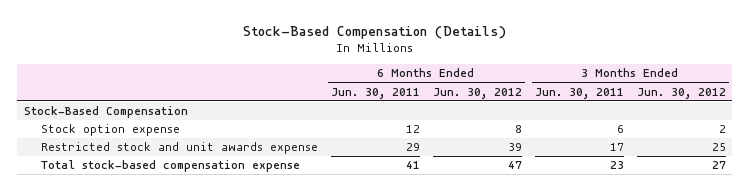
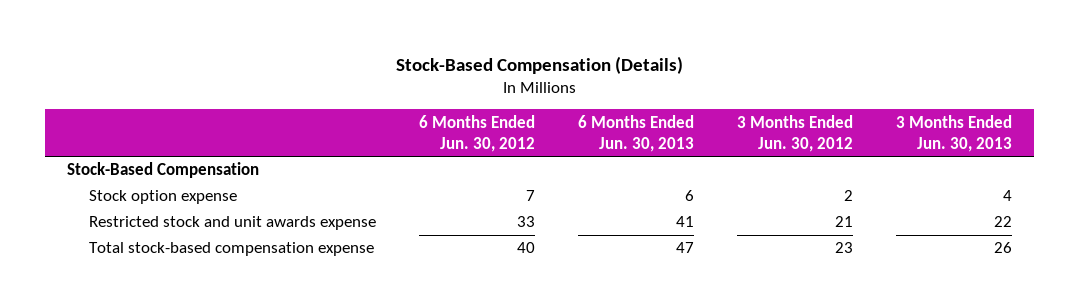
[330,87,420,99] Jun. 30, 2011 -> none
[534,87,624,99] Jun. 30, 2011 -> none
none -> [578,114,695,152] 6 Months Ended Jun. 30, 2013
none -> [896,114,1013,152] 3 Months Ended Jun. 30, 2013
[514,125,522,134] 8 -> [526,190,536,202] 7
[507,143,522,152] 39 -> [517,216,536,228] 33
[711,143,726,152] 25 -> [835,216,854,228] 21
[507,161,522,170] 47 -> [517,242,536,254] 40
[711,161,726,170] 27 -> [835,242,854,254] 23

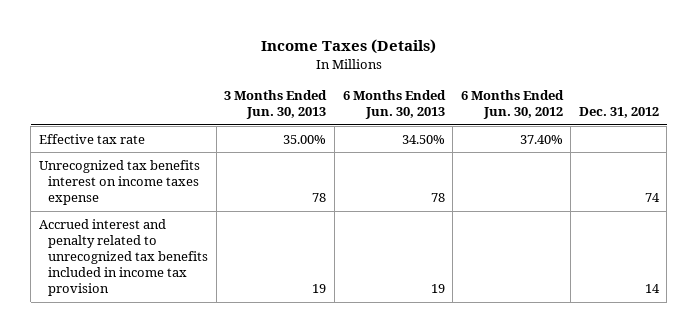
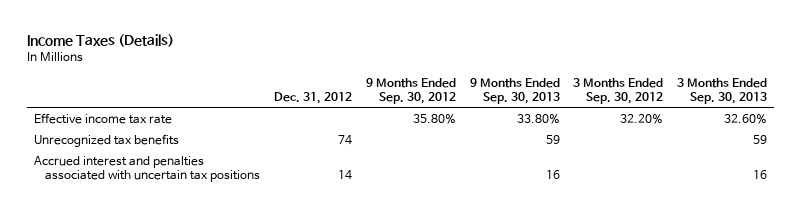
[224,90,328,120] 3 Months Ended Jun. 30, 2013 -> none
[342,90,446,120] 6 Months Ended Jun. 30, 2013 -> none
[460,90,564,120] 6 Months Ended Jun. 30, 2012 -> none
none -> [365,78,456,105] 9 Months Ended Sep. 30, 2012
none -> [469,78,560,105] 9 Months Ended Sep. 30, 2013
none -> [573,78,664,105] 3 Months Ended Sep. 30, 2012
none -> [677,78,768,105] 3 Months Ended Sep. 30, 2013
[38,133,145,144] Effective tax rate -> [34,112,173,124] Effective income tax rate
[38,159,200,206] Unrecognized tax benefits interest on income taxes expense -> [34,133,180,147] Unrecognized tax benefits
[38,218,209,297] Accrued interest and penalty related to unrecognized tax benefits included in income tax provision -> [34,155,261,182] Accrued interest and penalties associated with uncertain tax positions

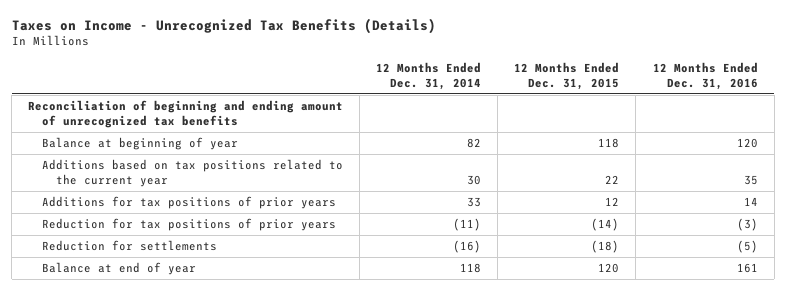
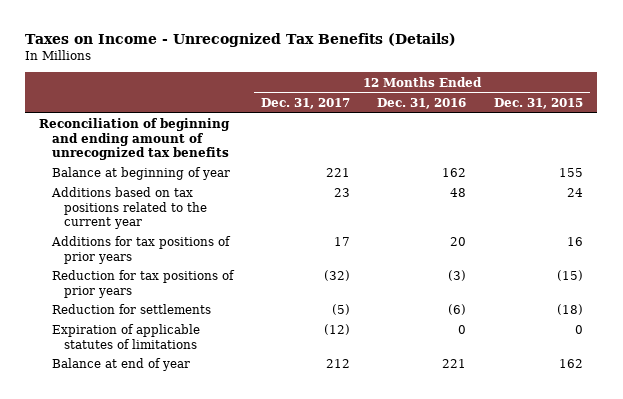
[376,62,482,90] 12 Months Ended Dec. 31, 2014 -> none
none -> [260,97,350,109] Dec. 31, 2017
[598,138,620,149] 118 -> [559,168,584,178] 155
[736,138,758,149] 120 -> [442,168,467,178] 162
[605,174,620,184] 22 -> [567,188,584,198] 24
[743,174,758,185] 35 -> [450,188,467,198] 48
[605,197,620,207] 12 -> [567,237,584,247] 16
[743,197,758,207] 14 -> [450,237,467,247] 20
[591,218,620,232] (14) -> [557,270,584,282] (15)
[736,240,758,254] (5) -> [448,304,467,316] (6)
none -> [51,324,200,349] Expiration of applicable statutes of limitations
[598,263,620,274] 120 -> [559,359,584,369] 162
[736,263,758,274] 161 -> [442,359,467,369] 221

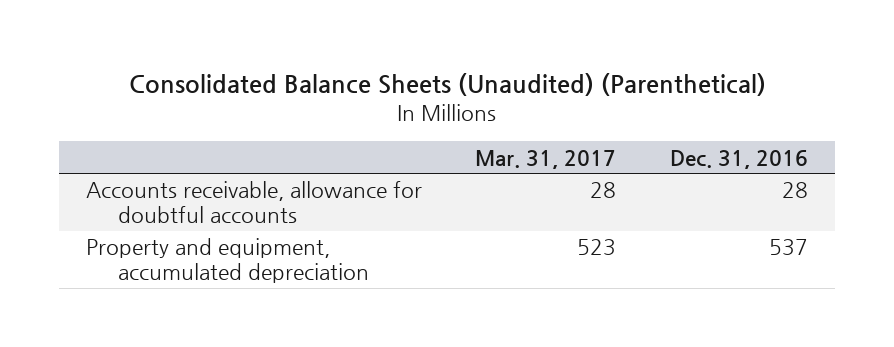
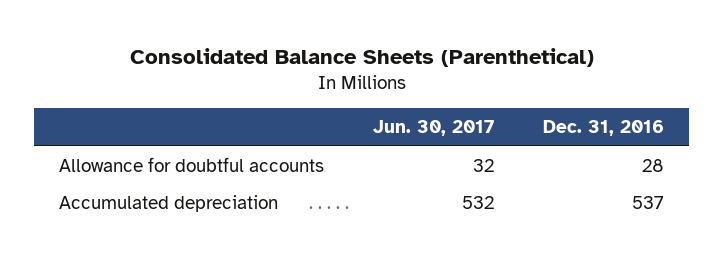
[128,72,766,96] Consolidated Balance Sheets (Unaudited) (Parenthetical) -> [129,47,594,67] Consolidated Balance Sheets (Parenthetical)
[475,149,617,169] Mar. 31, 2017 -> none
none -> [373,120,495,137] Jun. 30, 2017
[85,181,422,224] Accounts receivable, allowance for doubtful accounts -> [58,157,324,173] Allowance for doubtful accounts
[85,238,369,284] Property and equipment, accumulated depreciation -> [58,195,278,213] Accumulated depreciation

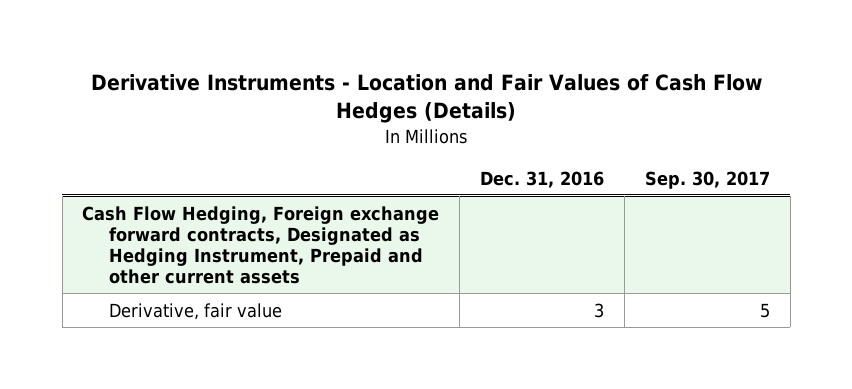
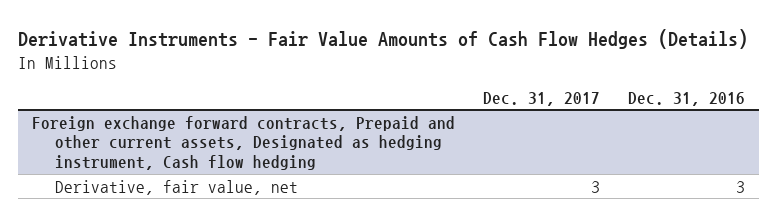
[91,74,763,124] Derivative Instruments - Location and Fair Values of Cash Flow Hedges (Details) -> [18,28,749,49] Derivative Instruments - Fair Value Amounts of Cash Flow Hedges (Details)
[644,170,770,189] Sep. 30, 2017 -> none
none -> [483,91,601,106] Dec. 31, 2017
[82,205,440,284] Cash Flow Hedging, Foreign exchange forward contracts, Designated as Hedging Instrument, Prepaid and other current assets -> [32,115,456,171] Foreign exchange forward contracts, Prepaid and other current assets, Designated as hedging instrument, Cash flow hedging
[108,302,282,320] Derivative, fair value -> [55,179,299,195] Derivative, fair value, net

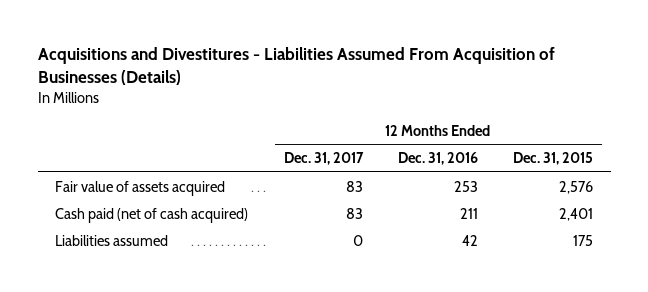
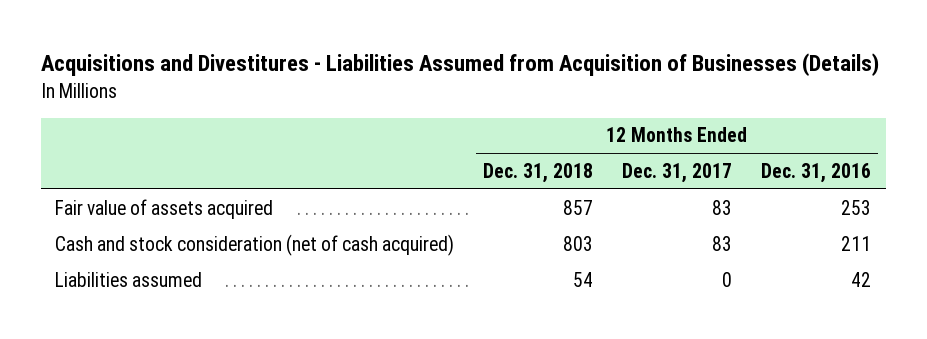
[37,47,555,86] Acquisitions and Divestitures - Liabilities Assumed From Acquisition of Businesses (Details) -> [41,53,880,77] Acquisitions and Divestitures - Liabilities Assumed from Acquisition of Businesses (Details)
[512,152,593,166] Dec. 31, 2015 -> none
none -> [483,162,594,183] Dec. 31, 2018
[55,207,249,223] Cash paid (net of cash acquired) -> [55,233,455,256] Cash and stock consideration (net of cash acquired)

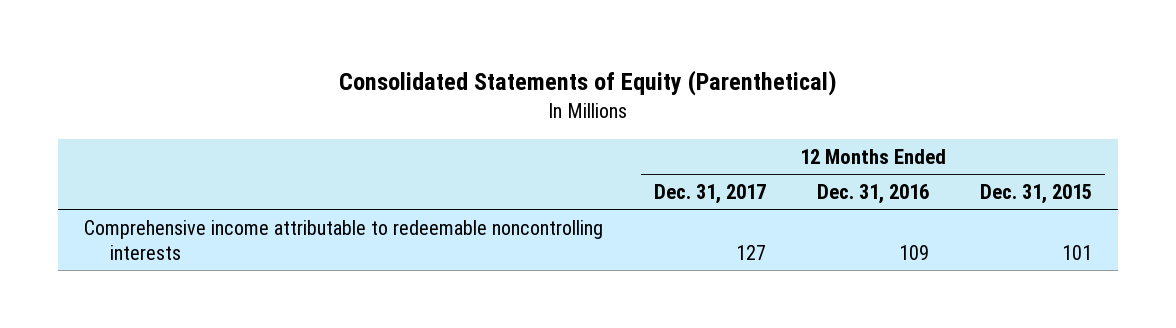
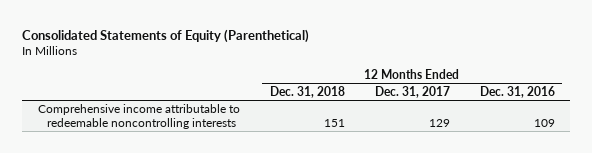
[980,184,1093,205] Dec. 31, 2015 -> none
none -> [269,85,345,98] Dec. 31, 2018
[735,245,766,261] 127 -> [428,118,450,127] 129

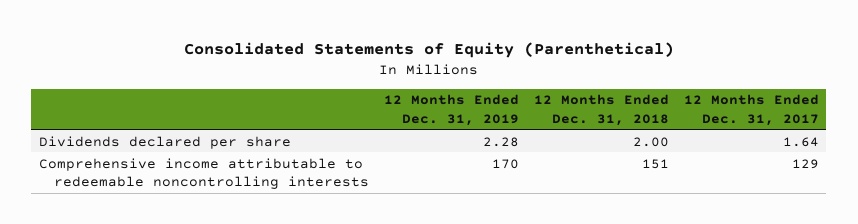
[479,85,555,98] Dec. 31, 2016 -> none
none -> [384,94,520,126] 12 Months Ended Dec. 31, 2019
none -> [38,135,291,149] Dividends declared per share

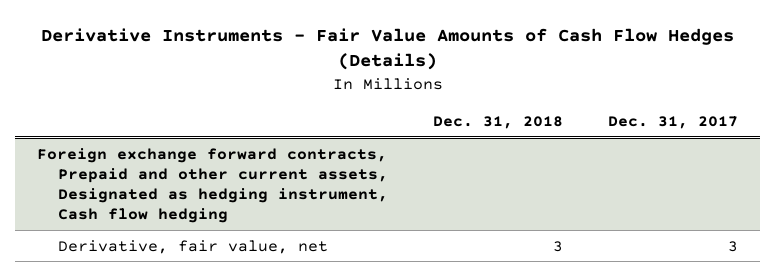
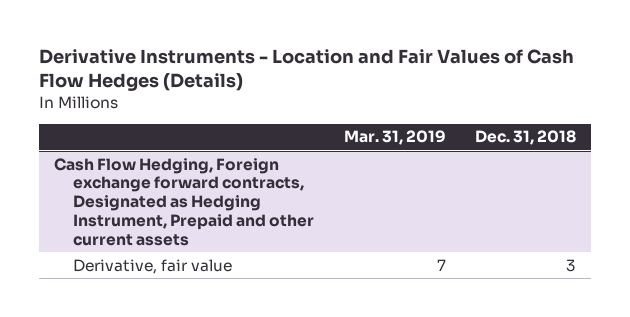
[40,27,734,71] Derivative Instruments - Fair Value Amounts of Cash Flow Hedges (Details) -> [38,49,574,92] Derivative Instruments - Location and Fair Values of Cash Flow Hedges (Details)
[607,116,738,130] Dec. 31, 2017 -> none
none -> [343,130,446,146] Mar. 31, 2019
[37,147,388,224] Foreign exchange forward contracts, Prepaid and other current assets, Designated as hedging instrument, Cash flow hedging -> [53,157,314,246] Cash Flow Hedging, Foreign exchange forward contracts, Designated as Hedging Instrument, Prepaid and other current assets
[57,239,328,254] Derivative, fair value, net -> [72,258,232,274] Derivative, fair value

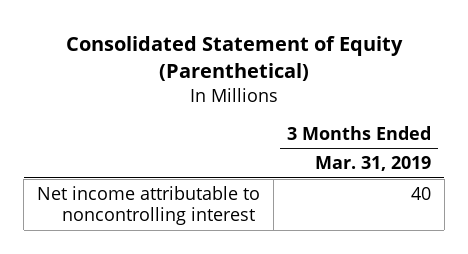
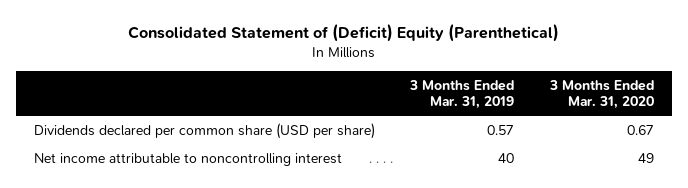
[66,35,404,82] Consolidated Statement of Equity (Parenthetical) -> [127,23,559,42] Consolidated Statement of (Deficit) Equity (Parenthetical)
none -> [549,79,655,110] 3 Months Ended Mar. 31, 2020
none -> [33,122,375,139] Dividends declared per common share (USD per share)

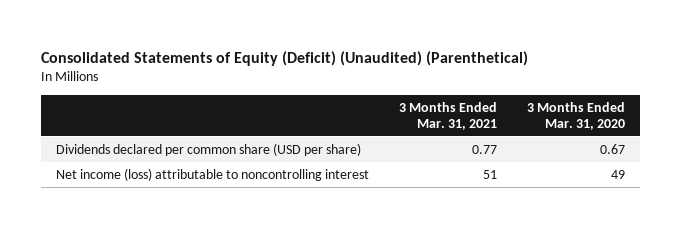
[127,23,559,42] Consolidated Statement of (Deficit) Equity (Parenthetical) -> [41,50,529,66] Consolidated Statements of Equity (Deficit) (Unaudited) (Parenthetical)
[409,79,515,110] 3 Months Ended Mar. 31, 2019 -> none
none -> [399,101,498,130] 3 Months Ended Mar. 31, 2021
[33,152,342,166] Net income attributable to noncontrolling interest -> [56,167,370,181] Net income (loss) attributable to noncontrolling interest

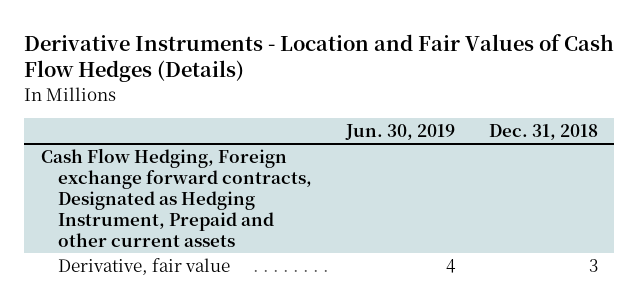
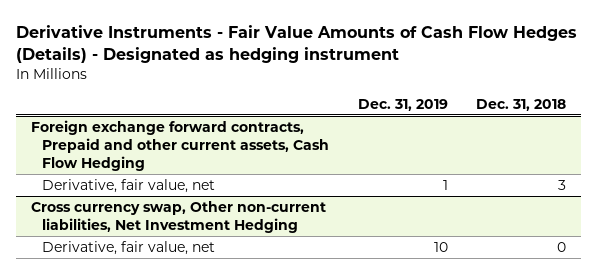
[24,33,615,83] Derivative Instruments - Location and Fair Values of Cash Flow Hedges (Details) -> [16,25,578,63] Derivative Instruments - Fair Value Amounts of Cash Flow Hedges (Details) - Designated as hedging instrument
[344,123,455,140] Jun. 30, 2019 -> none
none -> [357,98,448,111] Dec. 31, 2019
[40,148,312,247] Cash Flow Hedging, Foreign exchange forward contracts, Designated as Hedging Instrument, Prepaid and other current assets -> [30,120,329,171] Foreign exchange forward contracts, Prepaid and other current assets, Cash Flow Hedging
[57,258,230,276] Derivative, fair value -> [41,179,215,194] Derivative, fair value, net
none -> [30,201,326,233] Cross currency swap, Other non-current liabilities, Net Investment Hedging
none -> [41,241,215,256] Derivative, fair value, net

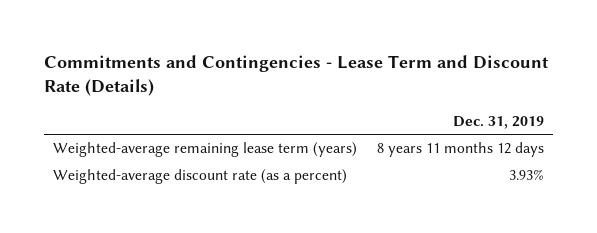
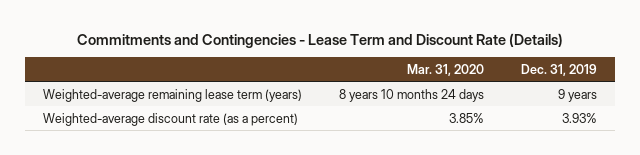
none -> [407,64,485,77] Mar. 31, 2020
[376,142,544,158] 8 years 11 months 12 days -> [557,88,597,102] 9 years

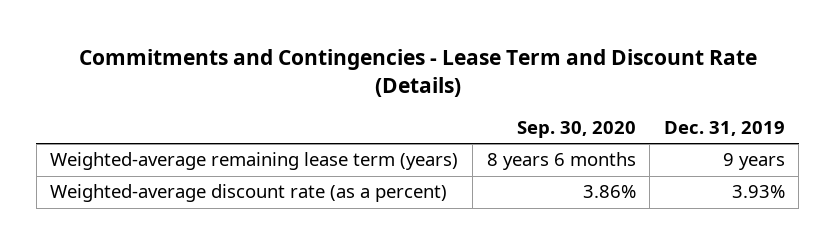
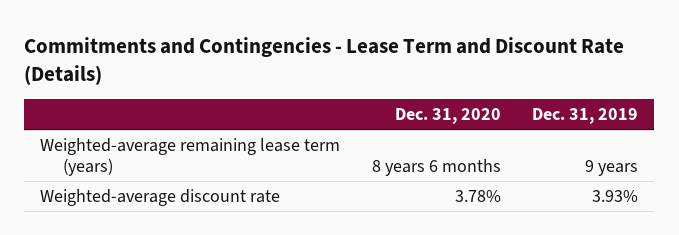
[516,120,636,138] Sep. 30, 2020 -> none
none -> [394,107,501,124] Dec. 31, 2020
[50,184,448,203] Weighted-average discount rate (as a percent) -> [40,189,281,207] Weighted-average discount rate

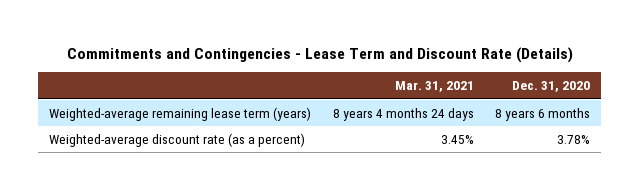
[532,107,639,124] Dec. 31, 2019 -> none
none -> [394,81,474,93] Mar. 31, 2021
[40,189,281,207] Weighted-average discount rate -> [48,132,305,147] Weighted-average discount rate (as a percent)

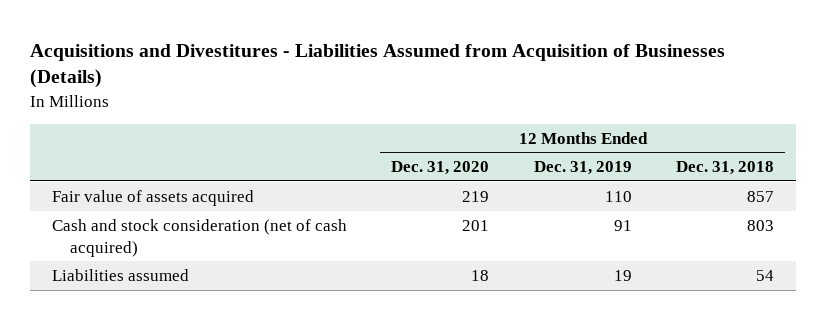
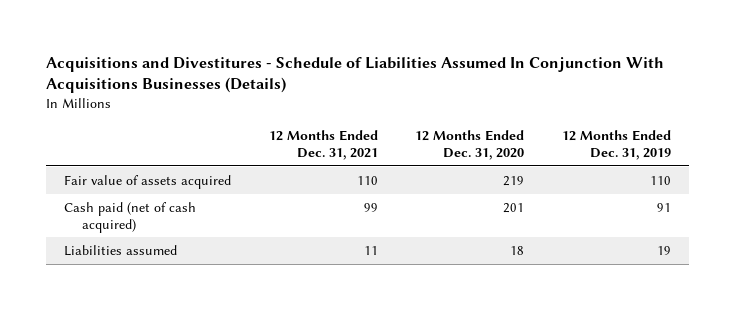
[30,43,726,89] Acquisitions and Divestitures - Liabilities Assumed from Acquisition of Businesses (Details) -> [45,56,664,94] Acquisitions and Divestitures - Schedule of Liabilities Assumed In Conjunction With Acquisitions Businesses (Details)
[675,161,774,176] Dec. 31, 2018 -> none
none -> [268,130,378,160] 12 Months Ended Dec. 31, 2021
[52,218,348,257] Cash and stock consideration (net of cash acquired) -> [64,201,197,233] Cash paid (net of cash acquired)

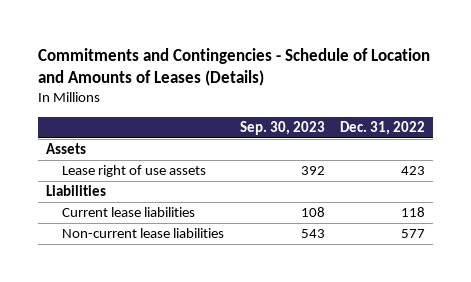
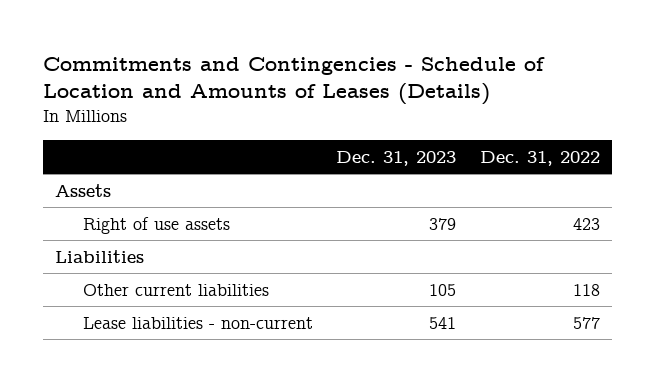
[239,121,325,136] Sep. 30, 2023 -> none
none -> [336,150,457,166] Dec. 31, 2023
[62,165,207,178] Lease right of use assets -> [82,216,230,234] Right of use assets
[62,207,196,218] Current lease liabilities -> [82,283,269,296] Other current liabilities
[62,228,225,239] Non-current lease liabilities -> [82,316,313,329] Lease liabilities - non-current

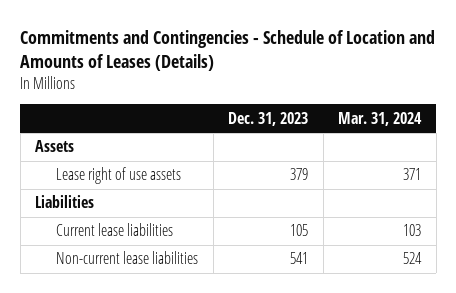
[479,150,600,166] Dec. 31, 2022 -> none
none -> [338,111,423,126] Mar. 31, 2024
[82,216,230,234] Right of use assets -> [56,167,182,185] Lease right of use assets
[82,283,269,296] Other current liabilities -> [56,223,174,237] Current lease liabilities
[82,316,313,329] Lease liabilities - non-current -> [56,251,199,265] Non-current lease liabilities

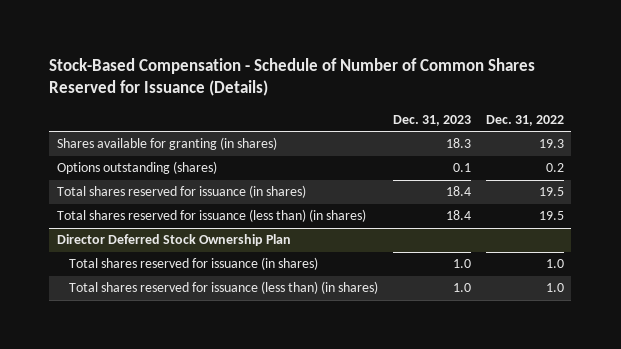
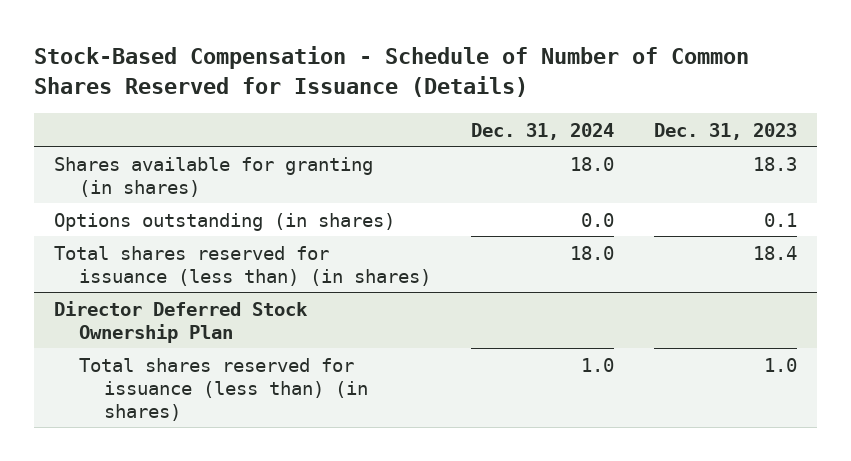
[485,115,564,127] Dec. 31, 2022 -> none
none -> [471,122,615,140] Dec. 31, 2024
[56,185,306,199] Total shares reserved for issuance (in shares) -> none
[56,161,217,175] Options outstanding (shares) -> [53,212,395,231] Options outstanding (in shares)
[68,257,318,271] Total shares reserved for issuance (in shares) -> none

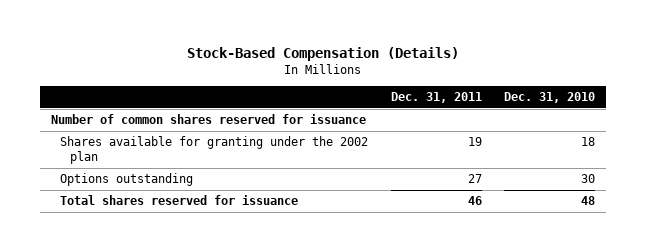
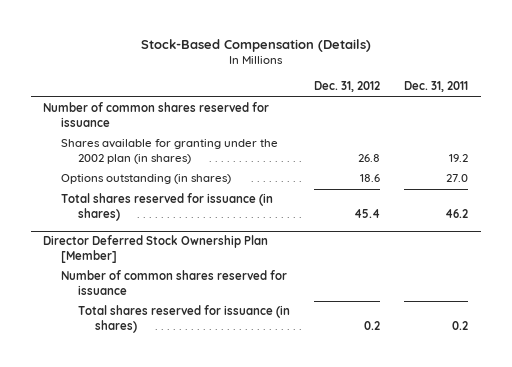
[504,92,596,104] Dec. 31, 2010 -> none
none -> [314,81,381,93] Dec. 31, 2012
[60,136,369,164] Shares available for granting under the 2002 plan -> [60,139,278,164] Shares available for granting under the 2002 plan (in shares)
[467,137,482,147] 19 -> [449,153,469,162] 19.2
[60,173,194,187] Options outstanding -> [60,174,231,185] Options outstanding (in shares)
[467,174,482,184] 27 -> [446,174,469,183] 27.0
[60,195,299,206] Total shares reserved for issuance -> [60,193,273,221] Total shares reserved for issuance (in shares)
[467,196,482,206] 46 -> [445,208,469,218] 46.2
none -> [43,235,269,263] Director Deferred Stock Ownership Plan [Member]
none -> [60,270,287,295] Number of common shares reserved for issuance
none -> [77,305,290,333] Total shares reserved for issuance (in shares)

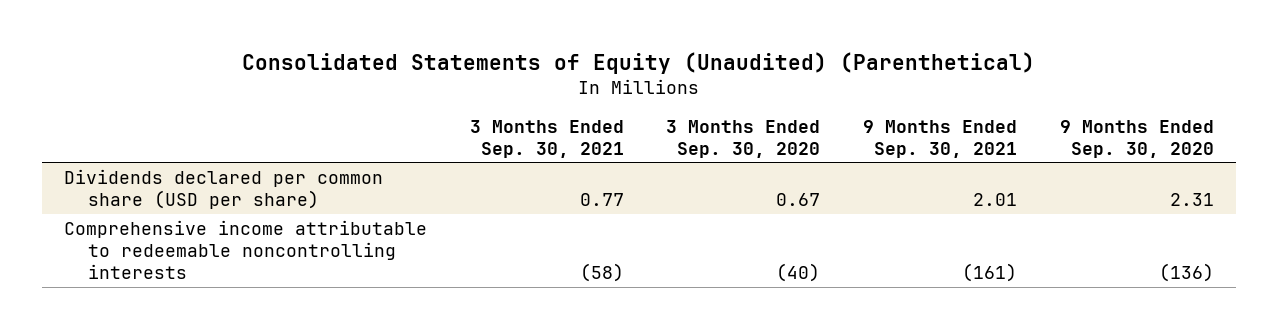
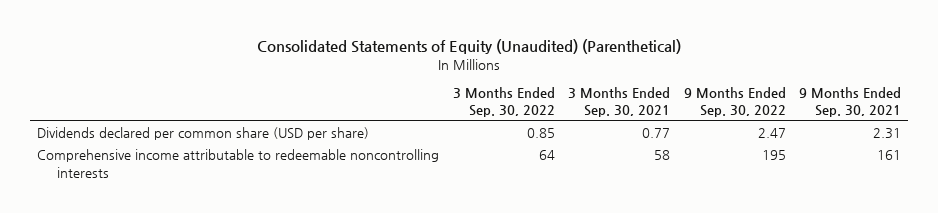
[666,119,821,158] 3 Months Ended Sep. 30, 2020 -> none
[1060,119,1215,158] 9 Months Ended Sep. 30, 2020 -> none
none -> [452,87,555,118] 3 Months Ended Sep. 30, 2022
none -> [683,87,786,118] 9 Months Ended Sep. 30, 2022
[973,192,1018,206] 2.01 -> [873,128,902,140] 2.31
[579,263,624,283] (58) -> [654,150,671,161] 58
[962,263,1018,283] (161) -> [877,150,902,161] 161

